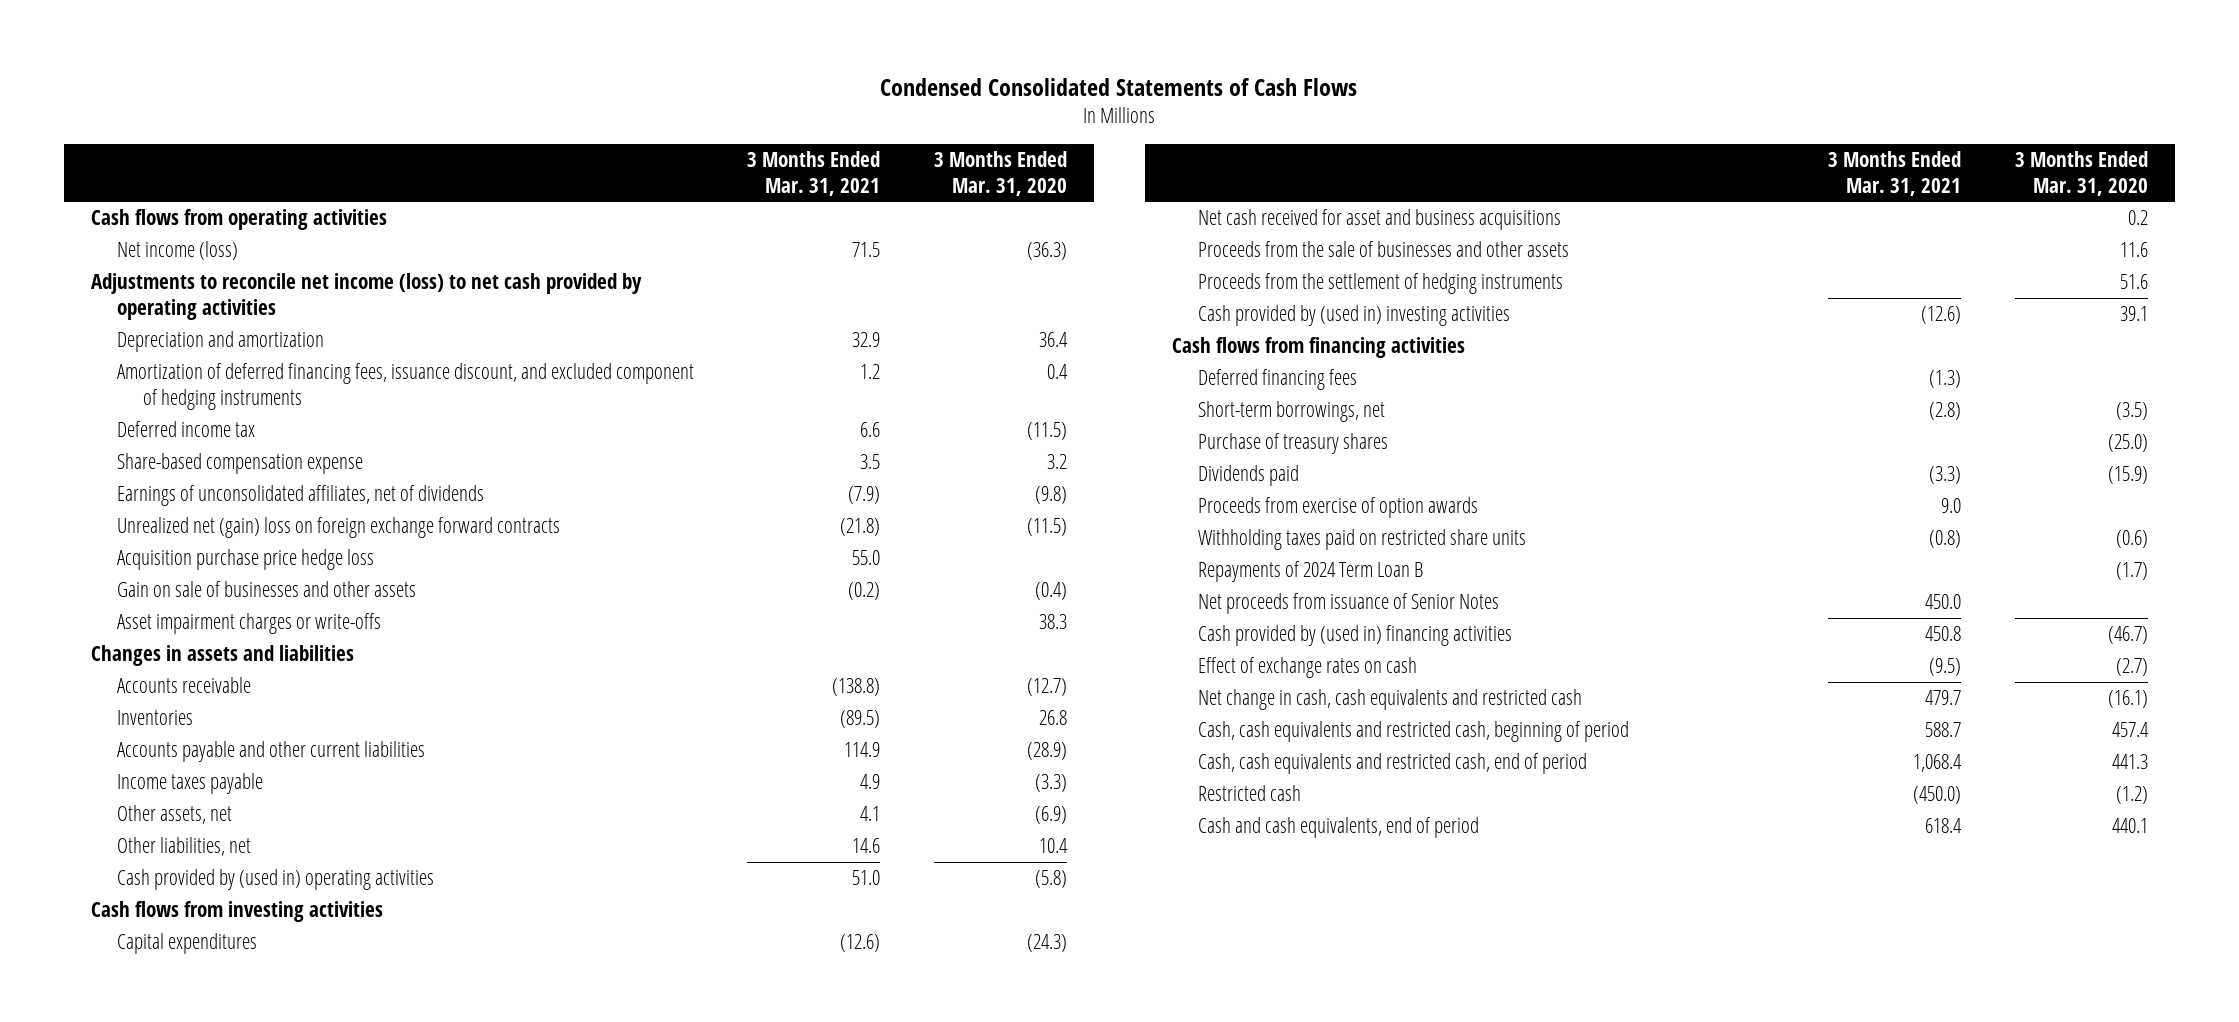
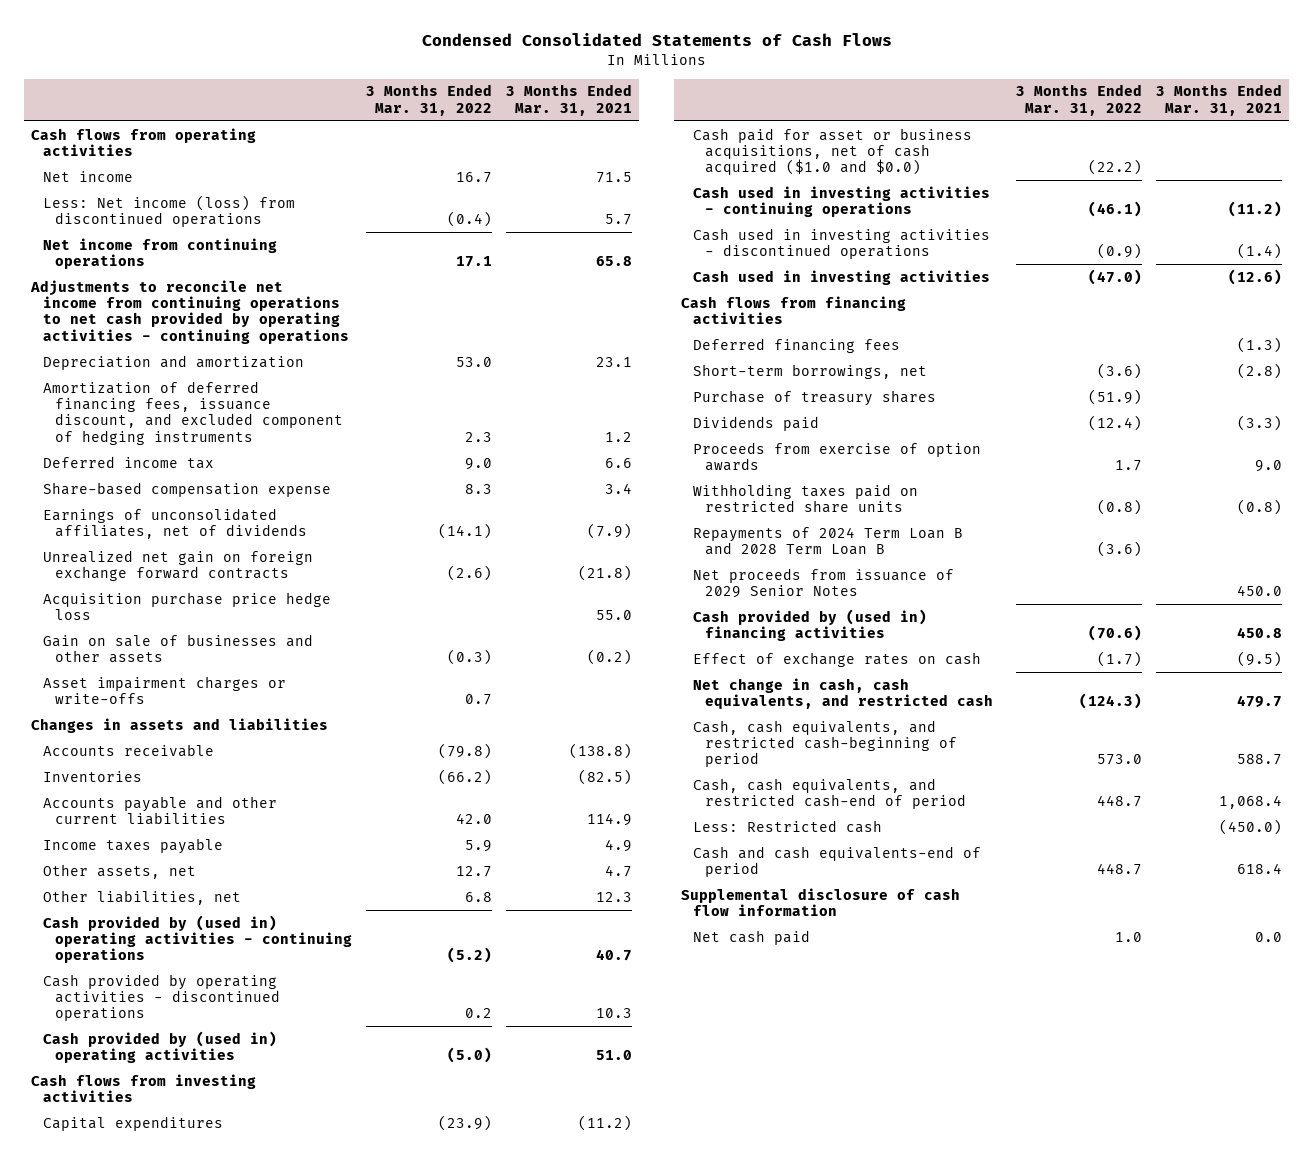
[934,150,1068,196] 3 Months Ended Mar. 31, 2020 -> none
none -> [366,84,493,116] 3 Months Ended Mar. 31, 2022
[116,241,238,261] Net income (loss) -> [43,170,134,182] Net income
none -> [43,194,296,228] Less: Net income (loss) from discontinued operations
none -> [43,237,278,270] Net income from continuing operations
[91,273,643,320] Adjustments to reconcile net income (loss) to net cash provided by operating activities -> [30,279,350,344] Adjustments to reconcile net income from continuing operations to net cash provided by operating activities - continuing operations
[852,332,881,348] 32.9 -> [596,356,633,367] 23.1
[860,454,881,470] 3.5 -> [605,482,633,494] 3.4
[116,517,560,539] Unrealized net (gain) loss on foreign exchange forward contracts -> [43,549,314,582] Unrealized net gain on foreign exchange forward contracts
[840,710,881,729] (89.5) -> [578,768,633,785] (82.5)
[860,806,881,822] 4.1 -> [605,864,633,877] 4.7
[852,838,881,854] 14.6 -> [596,891,633,902] 12.3
none -> [43,914,353,964] Cash provided by (used in) operating activities - continuing operations
none -> [43,973,281,1022] Cash provided by operating activities - discontinued operations
[1197,241,1569,258] Proceeds from the sale of businesses and other assets -> none
[1197,273,1563,295] Proceeds from the settlement of hedging instruments -> none
[840,934,881,953] (12.6) -> [578,1114,633,1131] (11.2)
[1197,209,1561,231] Net cash received for asset and business acquisitions -> [693,127,973,176] Cash paid for asset or business acquisitions, net of cash acquired ($1.0 and $0.0)
none -> [693,185,991,218] Cash used in investing activities - continuing operations
none -> [693,227,991,260] Cash used in investing activities - discontinued operations
[1197,305,1510,327] Cash provided by (used in) investing activities -> [693,269,991,285] Cash used in investing activities
[1197,561,1423,583] Repayments of 2024 Term Loan B -> [693,526,964,556] Repayments of 2024 Term Loan B and 2028 Term Loan B
[1197,593,1499,615] Net proceeds from issuance of Senior Notes -> [693,567,955,599] Net proceeds from issuance of 2029 Senior Notes
[1197,689,1582,711] Net change in cash, cash equivalents and restricted cash -> [693,677,994,710] Net change in cash, cash equivalents, and restricted cash
[1197,721,1629,743] Cash, cash equivalents and restricted cash, beginning of period -> [693,719,958,768] Cash, cash equivalents, and restricted cash-beginning of period
[1197,753,1587,775] Cash, cash equivalents and restricted cash, end of period -> [693,777,967,810] Cash, cash equivalents, and restricted cash-end of period
[1197,785,1301,802] Restricted cash -> [693,819,883,833] Less: Restricted cash
[1197,817,1479,839] Cash and cash equivalents, end of period -> [693,845,982,878] Cash and cash equivalents-end of period
none -> [681,887,961,917] Supplemental disclosure of cash flow information
none -> [693,929,811,945] Net cash paid

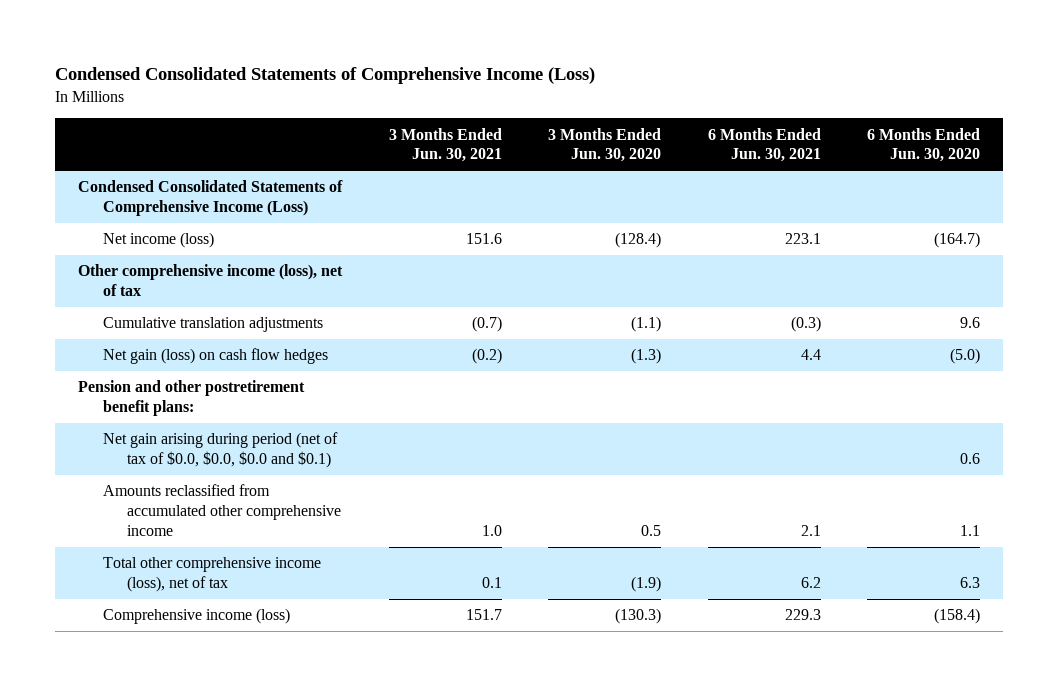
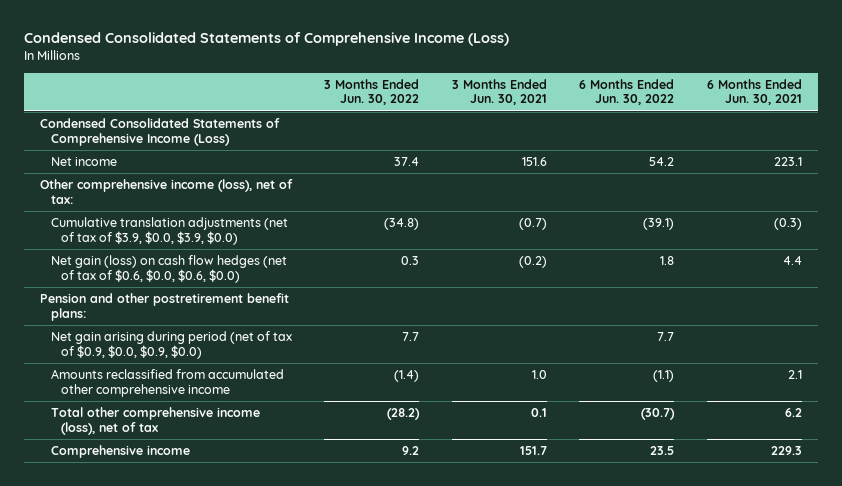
[548,127,662,163] 3 Months Ended Jun. 30, 2020 -> none
[866,127,980,163] 6 Months Ended Jun. 30, 2020 -> none
none -> [324,78,420,106] 3 Months Ended Jun. 30, 2022
none -> [579,78,675,106] 6 Months Ended Jun. 30, 2022
[102,232,214,249] Net income (loss) -> [50,157,117,167] Net income
[78,264,344,297] Other comprehensive income (loss), net of tax -> [40,179,294,204] Other comprehensive income (loss), net of tax:
[102,317,323,333] Cumulative translation adjustments -> [50,217,288,245] Cumulative translation adjustments (net of tax of $3.9, $0.0, $3.9, $0.0)
[102,348,328,365] Net gain (loss) on cash flow hedges -> [50,255,287,283] Net gain (loss) on cash flow hedges (net of tax of $0.6, $0.0, $0.6, $0.0)
[102,432,338,469] Net gain arising during period (net of tax of $0.0, $0.0, $0.0 and $0.1) -> [50,331,292,359] Net gain arising during period (net of tax of $0.9, $0.0, $0.9, $0.0)
[102,608,290,625] Comprehensive income (loss) -> [50,445,190,459] Comprehensive income

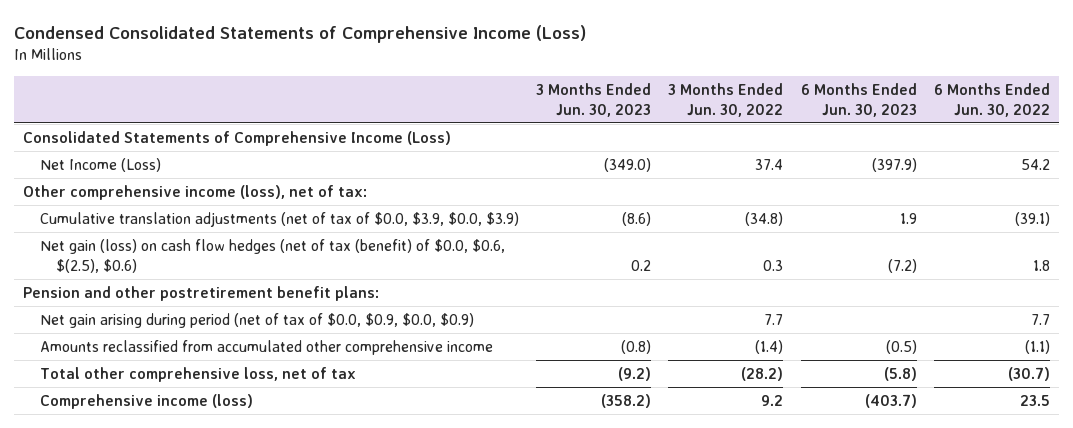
[451,78,547,106] 3 Months Ended Jun. 30, 2021 -> none
[706,78,802,106] 6 Months Ended Jun. 30, 2021 -> none
none -> [536,82,652,117] 3 Months Ended Jun. 30, 2023
none -> [800,82,917,117] 6 Months Ended Jun. 30, 2023
[40,118,281,146] Condensed Consolidated Statements of Comprehensive Income (Loss) -> [23,130,452,146] Consolidated Statements of Comprehensive Income (Loss)
[50,157,117,167] Net income -> [39,157,161,172] Net Income (Loss)
[50,217,288,245] Cumulative translation adjustments (net of tax of $3.9, $0.0, $3.9, $0.0) -> [39,211,519,227] Cumulative translation adjustments (net of tax of $0.0, $3.9, $0.0, $3.9)
[50,255,287,283] Net gain (loss) on cash flow hedges (net of tax of $0.6, $0.0, $0.6, $0.0) -> [39,238,505,274] Net gain (loss) on cash flow hedges (net of tax (benefit) of $0.0, $0.6, $(2.5), $0.6)
[50,331,292,359] Net gain arising during period (net of tax of $0.9, $0.0, $0.9, $0.0) -> [39,312,474,328] Net gain arising during period (net of tax of $0.0, $0.9, $0.0, $0.9)
[50,407,260,435] Total other comprehensive income (loss), net of tax -> [39,366,356,382] Total other comprehensive loss, net of tax
[50,445,190,459] Comprehensive income -> [39,393,253,409] Comprehensive income (loss)

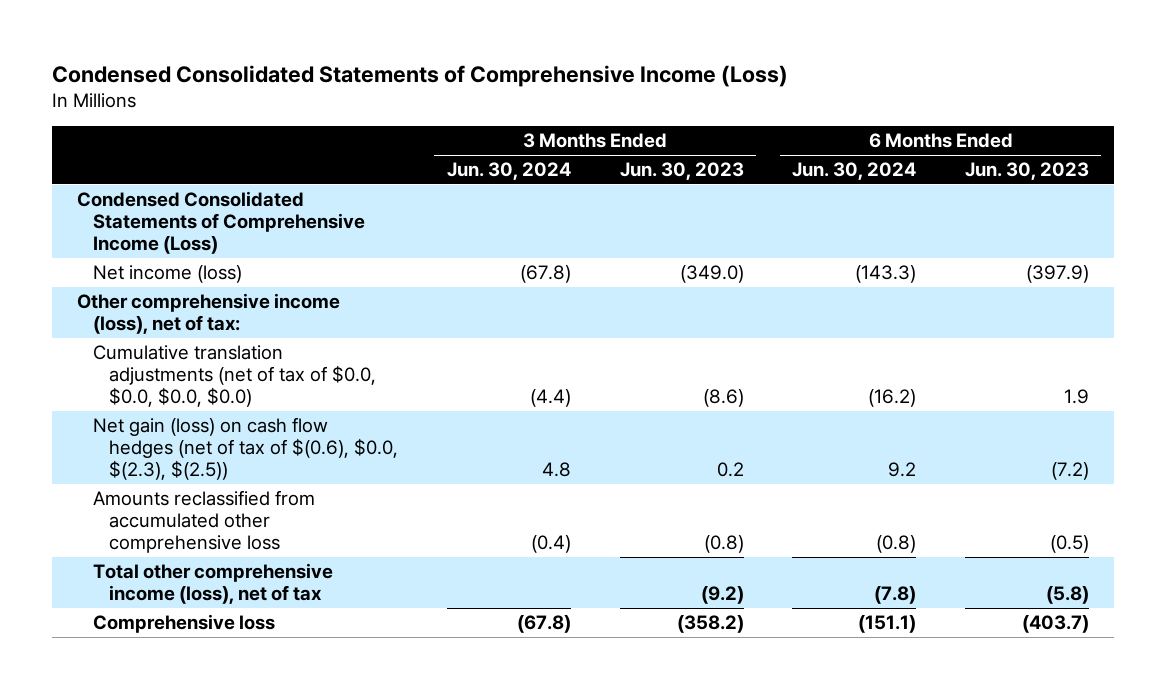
[668,82,784,117] 3 Months Ended Jun. 30, 2022 -> none
[934,82,1051,117] 6 Months Ended Jun. 30, 2022 -> none
none -> [446,162,571,181] Jun. 30, 2024
none -> [792,162,917,181] Jun. 30, 2024
[23,130,452,146] Consolidated Statements of Comprehensive Income (Loss) -> [76,191,365,254] Condensed Consolidated Statements of Comprehensive Income (Loss)
[39,157,161,172] Net Income (Loss) -> [92,265,242,284] Net income (loss)
[23,285,380,301] Pension and other postretirement benefit plans: -> none
[39,312,474,328] Net gain arising during period (net of tax of $0.0, $0.9, $0.0, $0.9) -> none
[39,211,519,227] Cumulative translation adjustments (net of tax of $0.0, $3.9, $0.0, $3.9) -> [92,345,376,407] Cumulative translation adjustments (net of tax of $0.0, $0.0, $0.0, $0.0)
[39,238,505,274] Net gain (loss) on cash flow hedges (net of tax (benefit) of $0.0, $0.6, $(2.5), $0.6) -> [92,417,398,480] Net gain (loss) on cash flow hedges (net of tax of $(0.6), $0.0, $(2.3), $(2.5))
[39,339,493,355] Amounts reclassified from accumulated other comprehensive income -> [92,490,315,553] Amounts reclassified from accumulated other comprehensive loss
[39,366,356,382] Total other comprehensive loss, net of tax -> [92,563,333,605] Total other comprehensive income (loss), net of tax
[39,393,253,409] Comprehensive income (loss) -> [92,614,275,634] Comprehensive loss

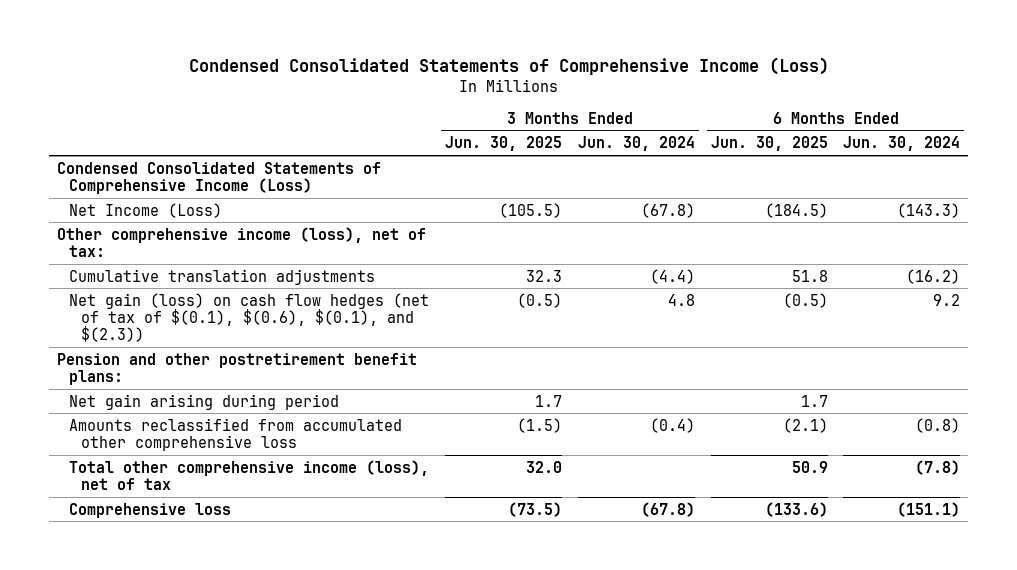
[619,162,744,181] Jun. 30, 2023 -> none
[965,162,1090,181] Jun. 30, 2023 -> none
none -> [445,136,563,152] Jun. 30, 2025
none -> [710,136,828,152] Jun. 30, 2025
[92,265,242,284] Net income (loss) -> [69,202,223,218] Net Income (Loss)
[92,345,376,407] Cumulative translation adjustments (net of tax of $0.0, $0.0, $0.0, $0.0) -> [69,268,376,285] Cumulative translation adjustments
[92,417,398,480] Net gain (loss) on cash flow hedges (net of tax of $(0.6), $0.0, $(2.3), $(2.5)) -> [69,292,430,342] Net gain (loss) on cash flow hedges (net of tax of $(0.1), $(0.6), $(0.1), and $(2.3))
none -> [57,352,418,385] Pension and other postretirement benefit plans:
none -> [69,393,340,410] Net gain arising during period

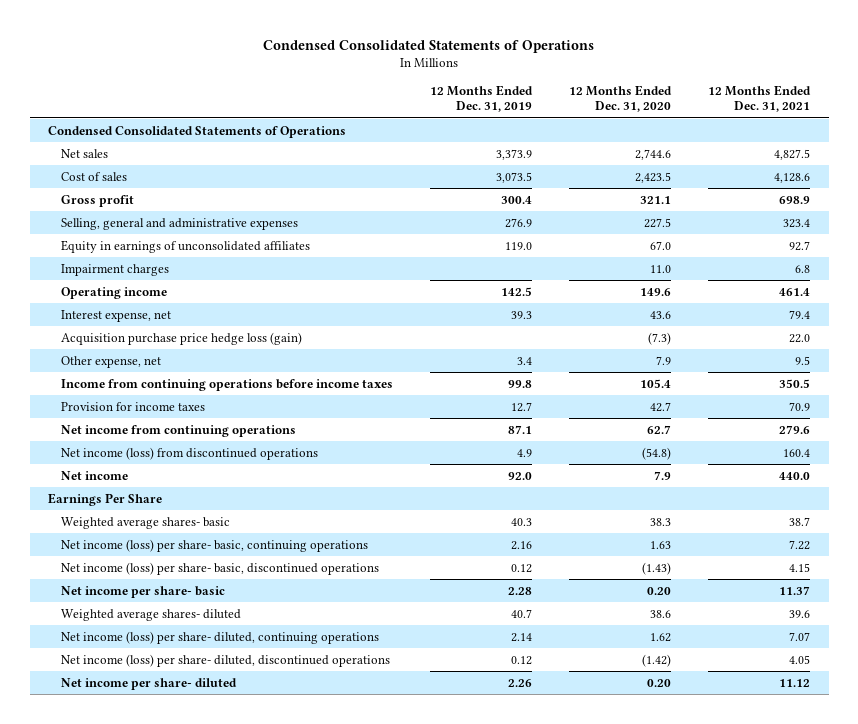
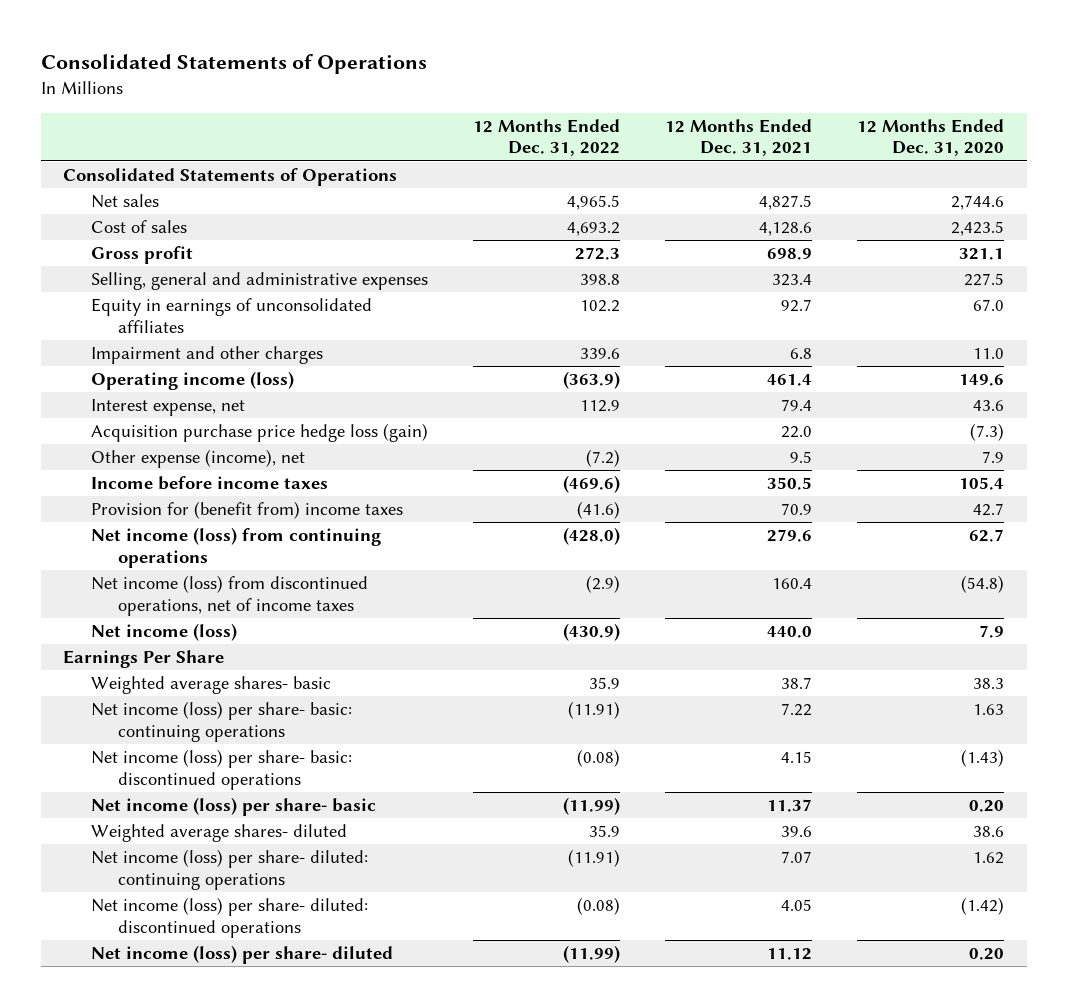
[263,39,595,53] Condensed Consolidated Statements of Operations -> [40,54,427,75] Consolidated Statements of Operations
[430,85,534,113] 12 Months Ended Dec. 31, 2019 -> none
none -> [472,118,620,157] 12 Months Ended Dec. 31, 2022
[48,125,347,138] Condensed Consolidated Statements of Operations -> [63,168,398,187] Consolidated Statements of Operations
[61,263,170,276] Impairment charges -> [90,346,323,365] Impairment and other charges
[61,286,168,299] Operating income -> [90,371,294,391] Operating income (loss)
[61,355,162,368] Other expense, net -> [90,449,305,469] Other expense (income), net
[61,378,394,391] Income from continuing operations before income taxes -> [90,476,328,491] Income before income taxes
[61,401,206,411] Provision for income taxes -> [90,501,403,520] Provision for (benefit from) income taxes
[61,424,297,437] Net income from continuing operations -> [90,527,381,568] Net income (loss) from continuing operations
[61,446,319,460] Net income (loss) from discontinued operations -> [90,575,368,616] Net income (loss) from discontinued operations, net of income taxes
[61,470,129,480] Net income -> [90,623,237,642] Net income (loss)
[61,538,369,552] Net income (loss) per share- basic, continuing operations -> [90,701,352,742] Net income (loss) per share- basic: continuing operations
[61,561,380,575] Net income (loss) per share- basic, discontinued operations -> [90,749,352,790] Net income (loss) per share- basic: discontinued operations
[61,585,226,598] Net income per share- basic -> [90,797,376,817] Net income (loss) per share- basic
[61,630,380,644] Net income (loss) per share- diluted, continuing operations -> [90,849,368,890] Net income (loss) per share- diluted: continuing operations
[61,653,391,667] Net income (loss) per share- diluted, discontinued operations -> [90,897,368,938] Net income (loss) per share- diluted: discontinued operations
[61,677,238,690] Net income per share- diluted -> [90,945,393,965] Net income (loss) per share- diluted

